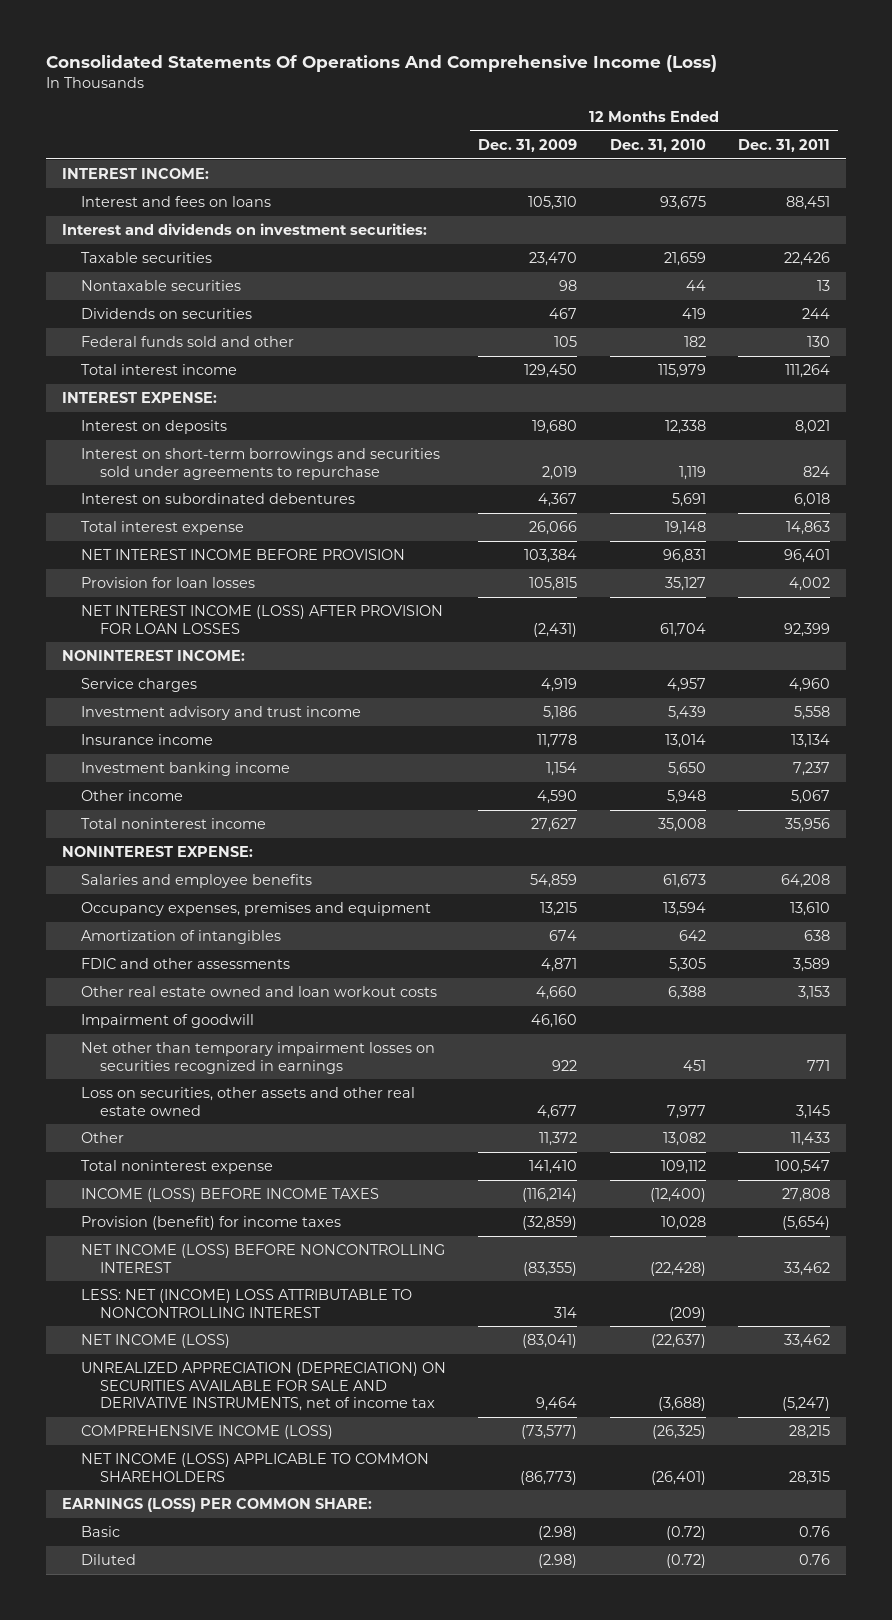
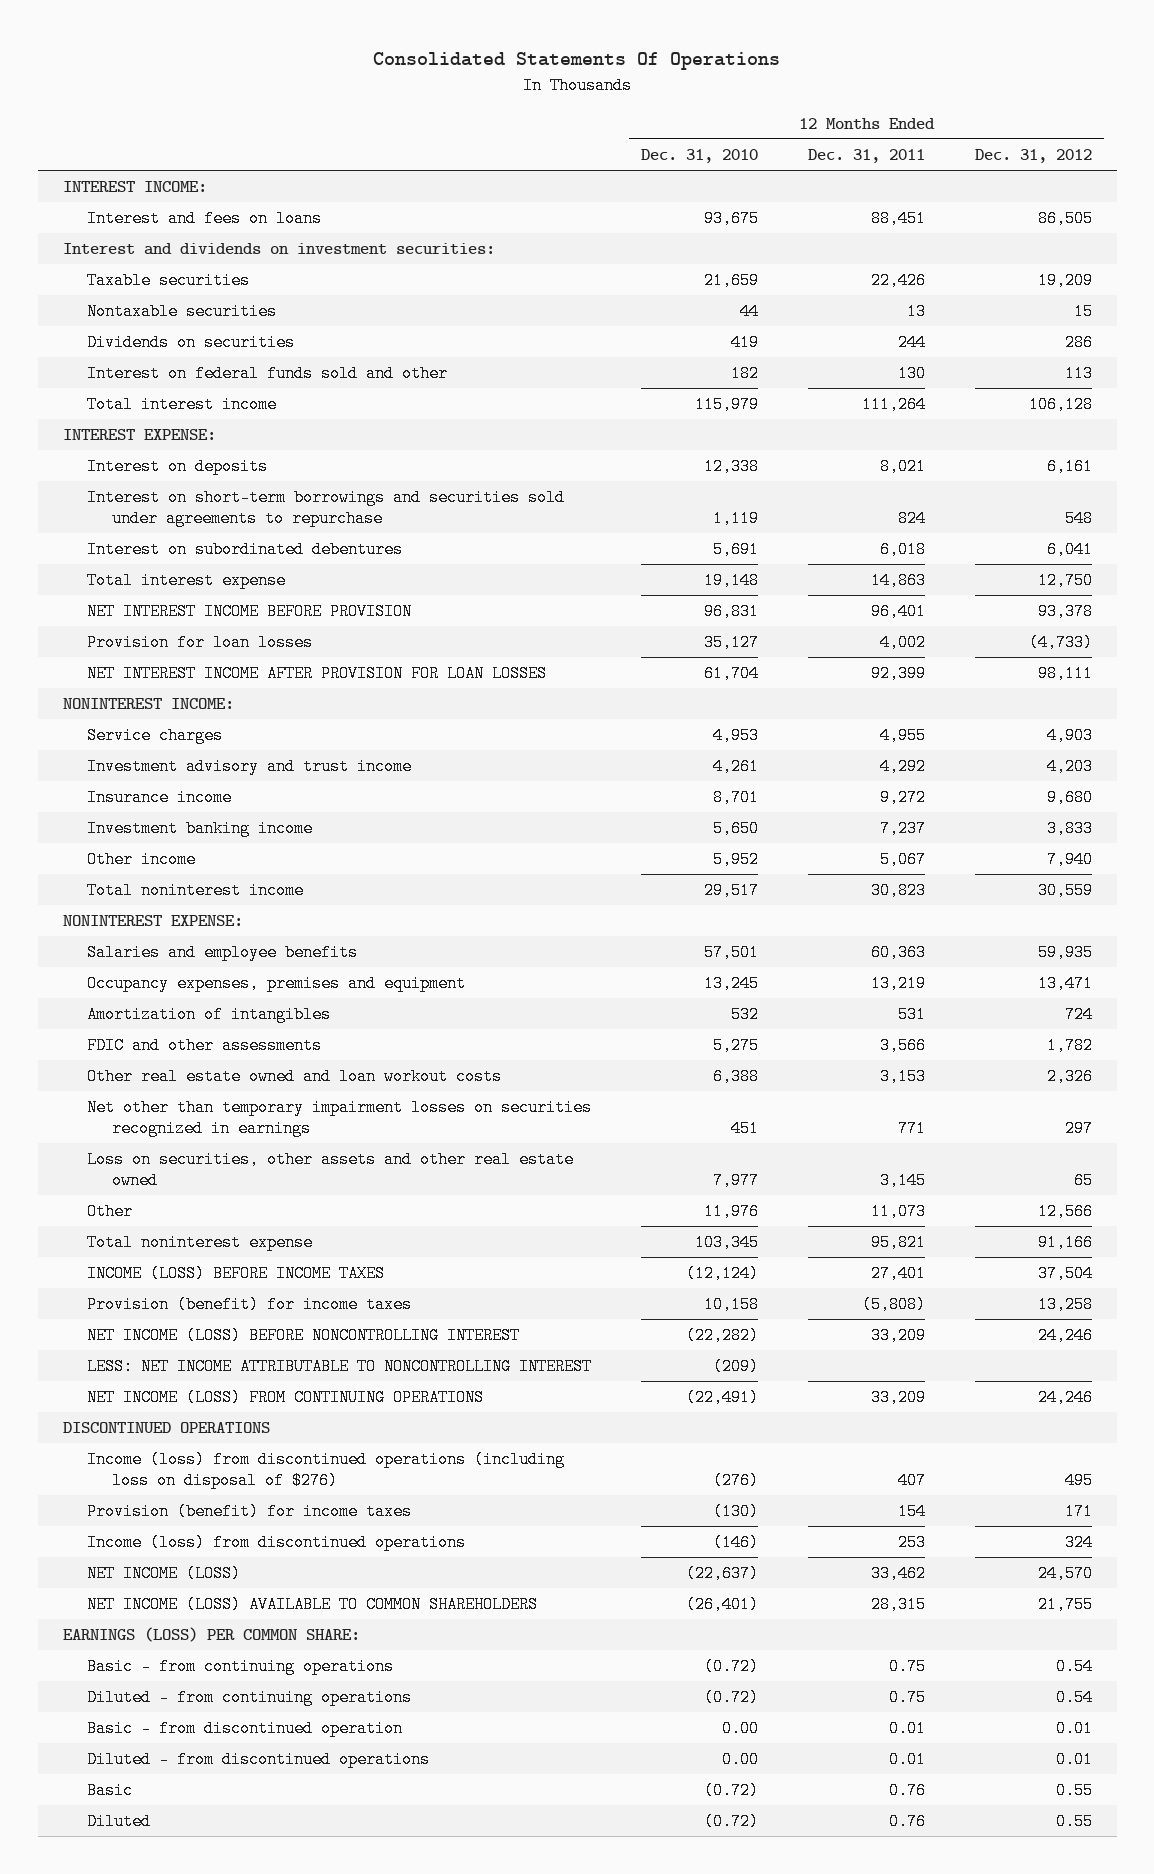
[45,55,717,73] Consolidated Statements Of Operations And Comprehensive Income (Loss) -> [373,52,781,71] Consolidated Statements Of Operations
[478,138,578,152] Dec. 31, 2009 -> none
none -> [974,149,1092,164] Dec. 31, 2012
[81,336,295,348] Federal funds sold and other -> [87,365,449,383] Interest on federal funds sold and other
[81,605,444,634] NET INTEREST INCOME (LOSS) AFTER PROVISION FOR LOAN LOSSES -> [87,665,548,683] NET INTEREST INCOME AFTER PROVISION FOR LOAN LOSSES
[666,678,706,693] 4,957 -> [713,727,760,745] 4,953
[789,678,831,693] 4,960 -> [880,727,927,745] 4,955
[667,706,706,721] 5,439 -> [713,758,760,776] 4,261
[794,706,831,721] 5,558 -> [880,758,927,776] 4,292
[664,734,706,749] 13,014 -> [713,789,760,807] 8,701
[791,734,831,749] 13,134 -> [880,789,927,807] 9,272
[666,790,706,805] 5,948 -> [713,851,760,869] 5,952
[657,818,706,833] 35,008 -> [704,882,760,900] 29,517
[785,818,831,833] 35,956 -> [871,882,927,900] 30,823
[662,874,706,889] 61,673 -> [704,944,760,962] 57,501
[781,874,831,889] 64,208 -> [871,944,927,962] 60,363
[662,902,706,917] 13,594 -> [704,975,760,993] 13,245
[790,902,831,917] 13,610 -> [871,975,927,993] 13,219
[678,930,706,942] 642 -> [731,1006,760,1024] 532
[804,930,831,942] 638 -> [898,1006,927,1024] 531
[668,958,706,973] 5,305 -> [713,1037,760,1055] 5,275
[793,958,831,973] 3,589 -> [880,1037,927,1055] 3,566
[81,1014,255,1029] Impairment of goodwill -> none
[662,1132,706,1147] 13,082 -> [704,1203,760,1221] 11,976
[791,1132,831,1147] 11,433 -> [871,1203,927,1221] 11,073
[660,1160,706,1175] 109,112 -> [695,1234,760,1252] 103,345
[775,1160,831,1175] 100,547 -> [871,1234,927,1252] 95,821
[649,1188,706,1203] (12,400) -> [686,1265,760,1283] (12,124)
[782,1188,831,1203] 27,808 -> [871,1265,927,1283] 27,401
[660,1216,706,1231] 10,028 -> [704,1296,760,1314] 10,158
[782,1216,831,1231] (5,654) -> [862,1296,927,1314] (5,808)
[649,1261,706,1276] (22,428) -> [686,1327,760,1345] (22,282)
[784,1261,831,1276] 33,462 -> [871,1327,927,1345] 33,209
[81,1289,413,1318] LESS: NET (INCOME) LOSS ATTRIBUTABLE TO NONCONTROLLING INTEREST -> [87,1358,593,1376] LESS: NET INCOME ATTRIBUTABLE TO NONCONTROLLING INTEREST
none -> [87,1389,485,1407] NET INCOME (LOSS) FROM CONTINUING OPERATIONS
none -> [62,1422,270,1434] DISCONTINUED OPERATIONS
none -> [87,1451,566,1490] Income (loss) from discontinued operations (including loss on disposal of $276)
none -> [87,1503,413,1521] Provision (benefit) for income taxes
none -> [87,1534,467,1552] Income (loss) from discontinued operations
[81,1362,447,1412] UNREALIZED APPRECIATION (DEPRECIATION) ON SECURITIES AVAILABLE FOR SALE AND DERIVATIVE INSTRUMENTS, net of income tax -> none
[81,1425,334,1440] COMPREHENSIVE INCOME (LOSS) -> none
[81,1453,430,1482] NET INCOME (LOSS) APPLICABLE TO COMMON SHAREHOLDERS -> [87,1596,539,1614] NET INCOME (LOSS) AVAILABLE TO COMMON SHAREHOLDERS
none -> [87,1658,395,1676] Basic - from continuing operations
none -> [87,1689,413,1707] Diluted - from continuing operations
none -> [87,1720,404,1738] Basic - from discontinued operation
none -> [87,1751,431,1769] Diluted - from discontinued operations

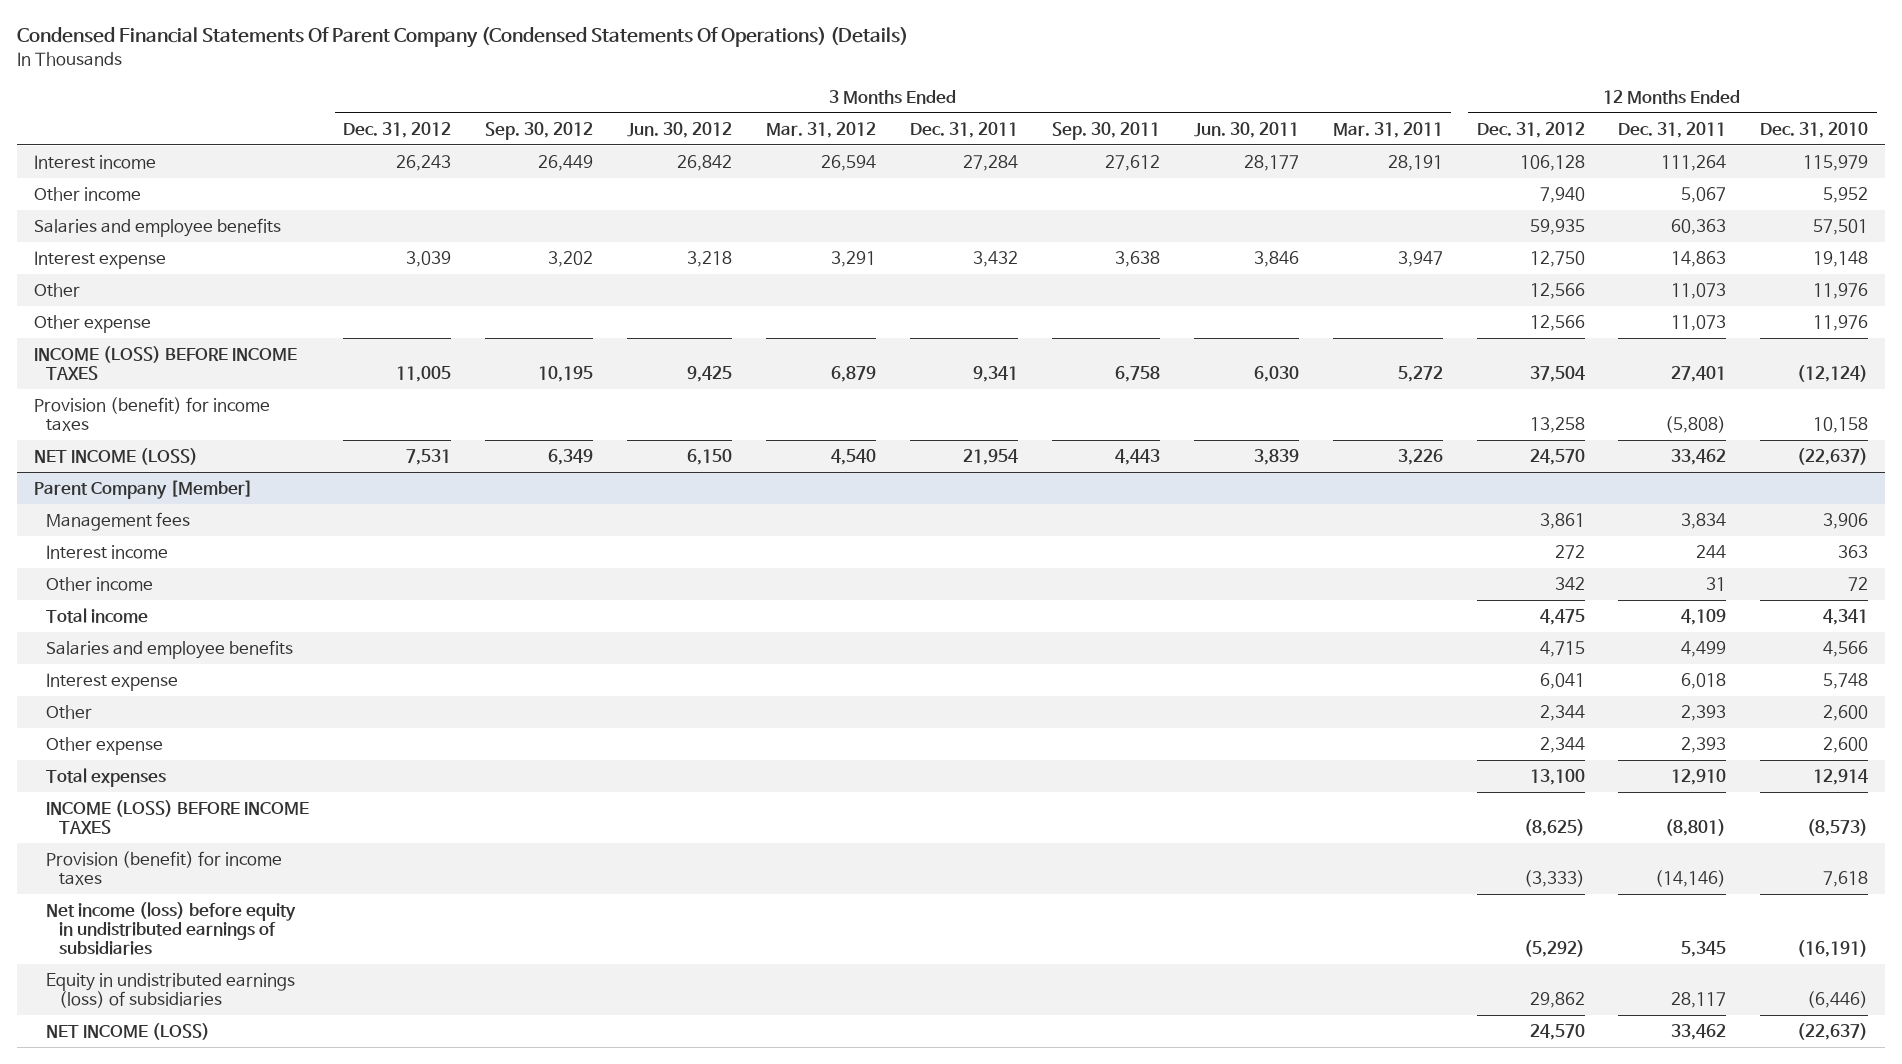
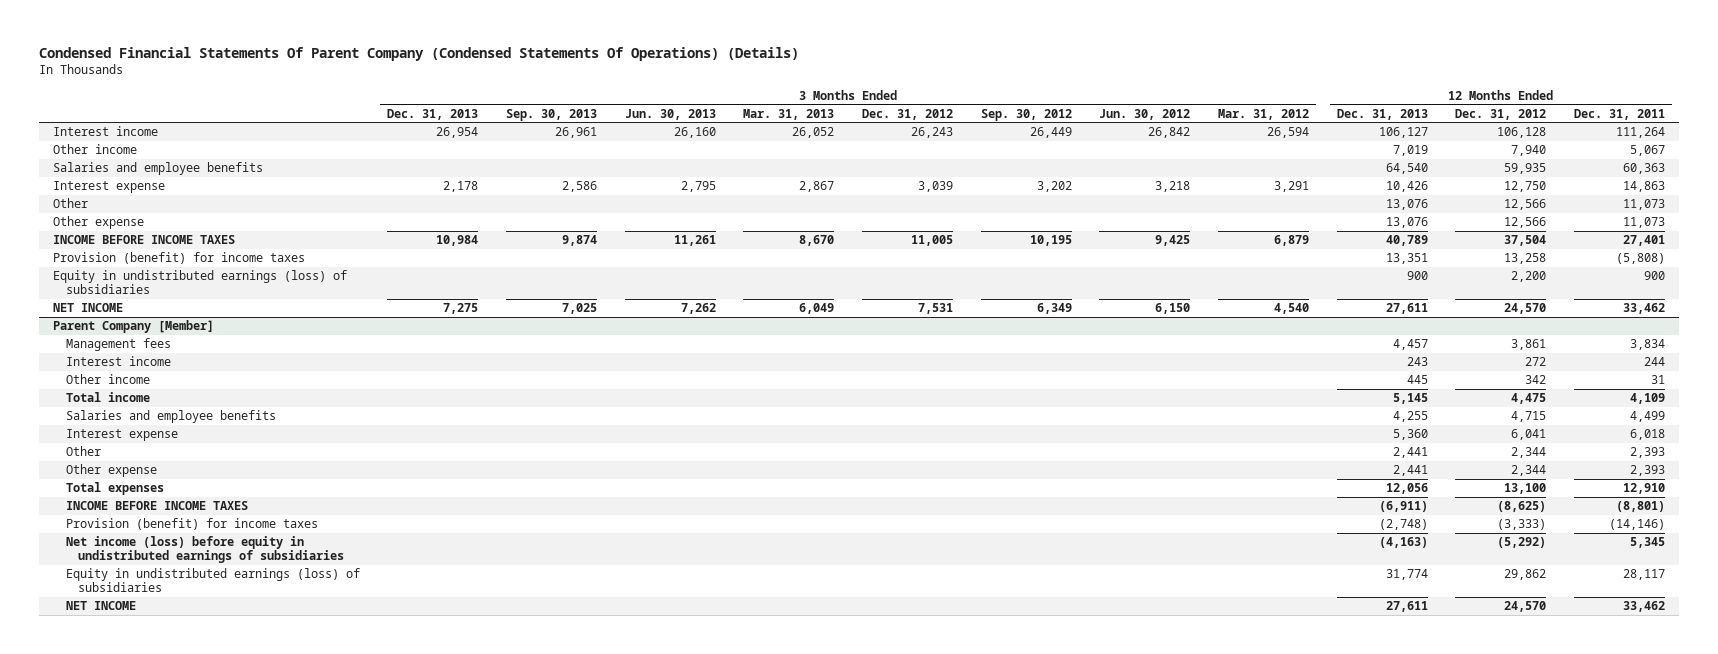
[909,121,1018,138] Dec. 31, 2011 -> none
[1051,121,1160,140] Sep. 30, 2011 -> none
[1193,121,1299,138] Jun. 30, 2011 -> none
[1332,121,1443,138] Mar. 31, 2011 -> none
[1760,121,1869,138] Dec. 31, 2010 -> none
none -> [387,108,479,120] Dec. 31, 2013
none -> [506,108,598,121] Sep. 30, 2013
none -> [624,108,716,120] Jun. 30, 2013
none -> [743,108,835,120] Mar. 31, 2013
none -> [1336,108,1428,120] Dec. 31, 2013
[33,345,297,380] INCOME (LOSS) BEFORE INCOME TAXES -> [53,235,236,245] INCOME BEFORE INCOME TAXES
none -> [53,270,348,295] Equity in undistributed earnings (loss) of subsidiaries
[33,447,198,465] NET INCOME (LOSS) -> [53,303,124,313] NET INCOME
[46,799,310,834] INCOME (LOSS) BEFORE INCOME TAXES -> [65,501,248,511] INCOME BEFORE INCOME TAXES
[46,1022,211,1040] NET INCOME (LOSS) -> [65,601,136,611] NET INCOME

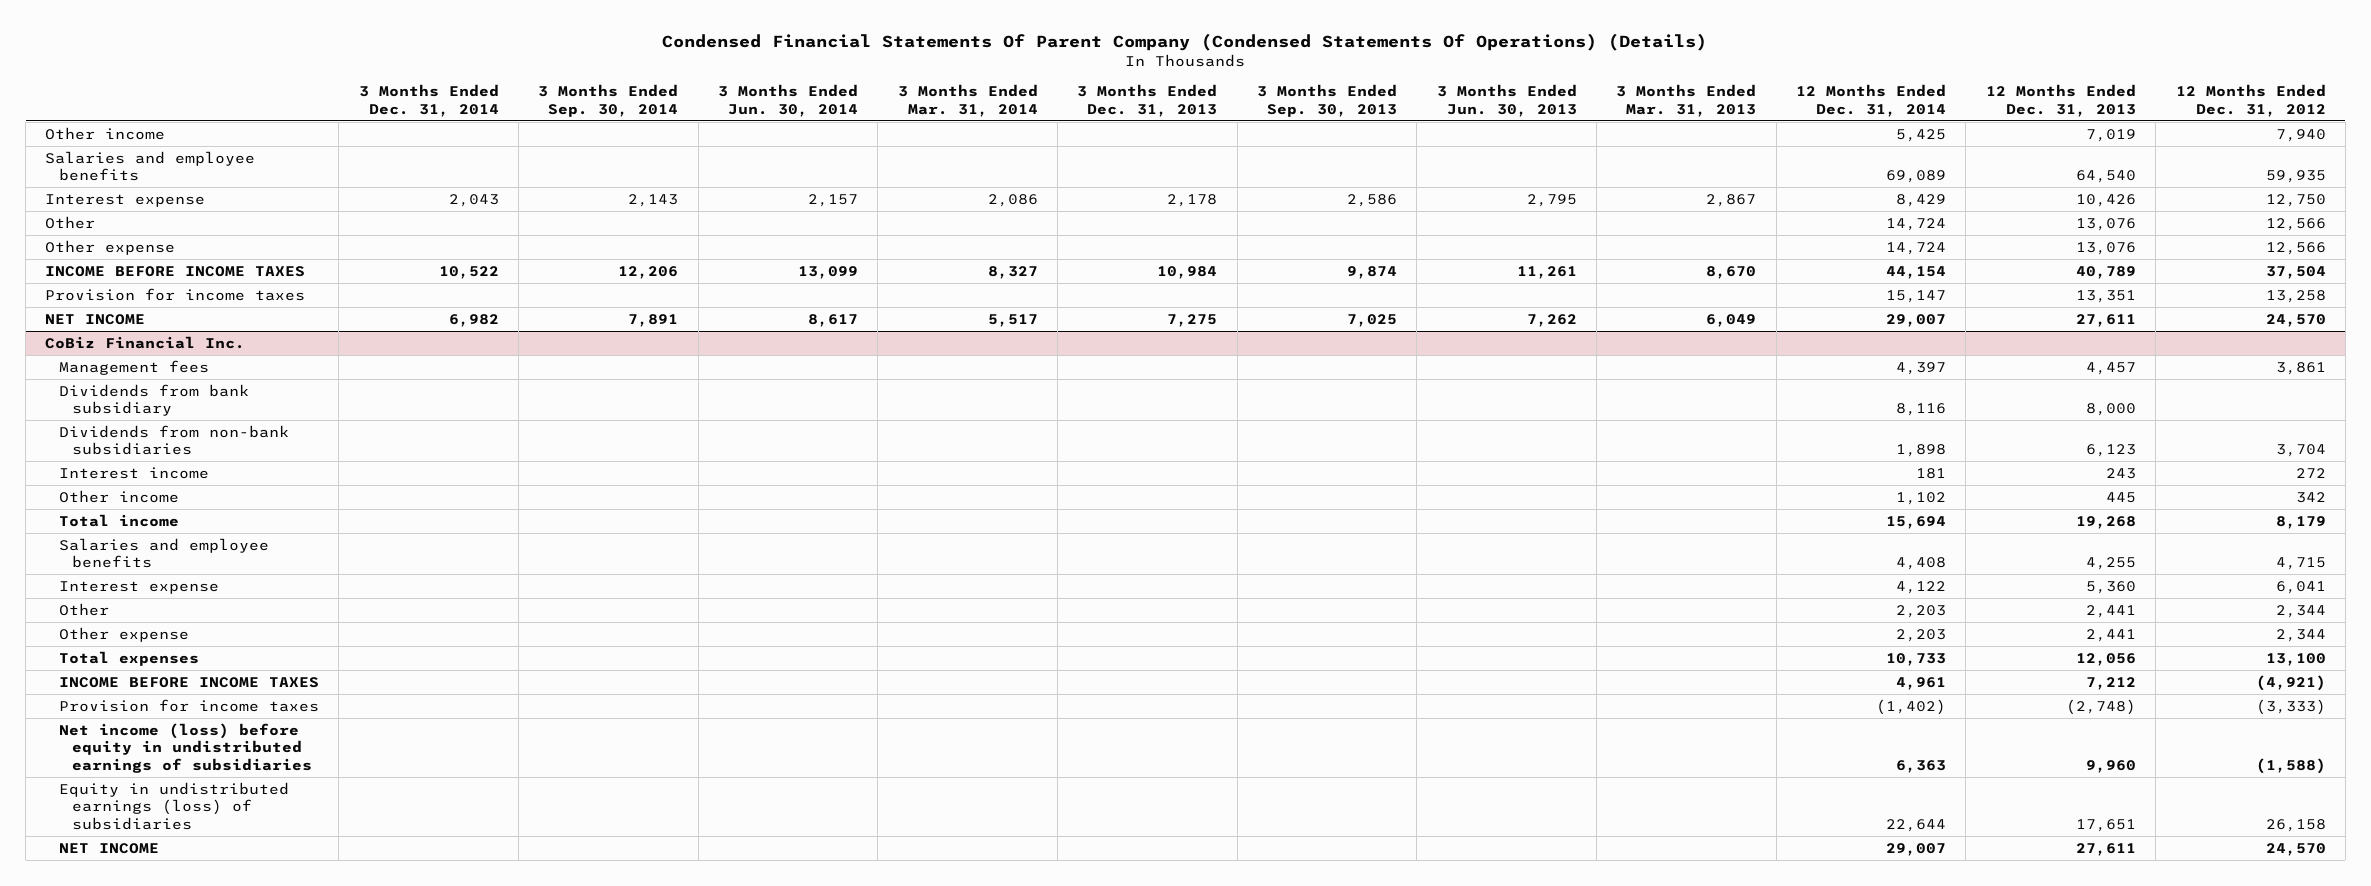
[862,108,954,120] Dec. 31, 2012 -> none
[980,108,1072,121] Sep. 30, 2012 -> none
[1099,108,1191,120] Jun. 30, 2012 -> none
[1218,108,1310,120] Mar. 31, 2012 -> none
[1574,108,1666,120] Dec. 31, 2011 -> none
none -> [358,84,499,117] 3 Months Ended Dec. 31, 2014
none -> [538,84,679,117] 3 Months Ended Sep. 30, 2014
none -> [717,84,858,117] 3 Months Ended Jun. 30, 2014
none -> [897,84,1038,117] 3 Months Ended Mar. 31, 2014
none -> [1796,84,1947,117] 12 Months Ended Dec. 31, 2014
[53,126,159,137] Interest income -> none
[53,270,348,295] Equity in undistributed earnings (loss) of subsidiaries -> none
[53,252,306,265] Provision (benefit) for income taxes -> [45,287,306,301] Provision for income taxes
[53,320,215,334] Parent Company [Member] -> none
none -> [45,335,246,349] CoBiz Financial Inc.
none -> [58,383,249,417] Dividends from bank subsidiary
none -> [58,424,289,456] Dividends from non-bank subsidiaries
[1392,393,1428,405] 5,145 -> [2075,515,2136,529] 19,268
[1511,393,1547,405] 4,475 -> [2275,515,2326,529] 8,179
[1378,501,1428,513] (6,911) -> [2085,676,2136,690] 7,212
[1497,501,1547,513] (8,625) -> [2255,674,2326,691] (4,921)
[65,518,318,531] Provision (benefit) for income taxes -> [58,698,319,712] Provision for income taxes
[1378,537,1428,549] (4,163) -> [2085,759,2136,773] 9,960
[1497,537,1547,549] (5,292) -> [2255,757,2326,774] (1,588)
[1385,569,1428,581] 31,774 -> [2075,818,2136,832] 17,651
[1504,569,1547,581] 29,862 -> [2265,818,2326,832] 26,158

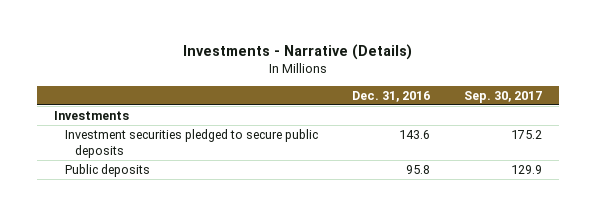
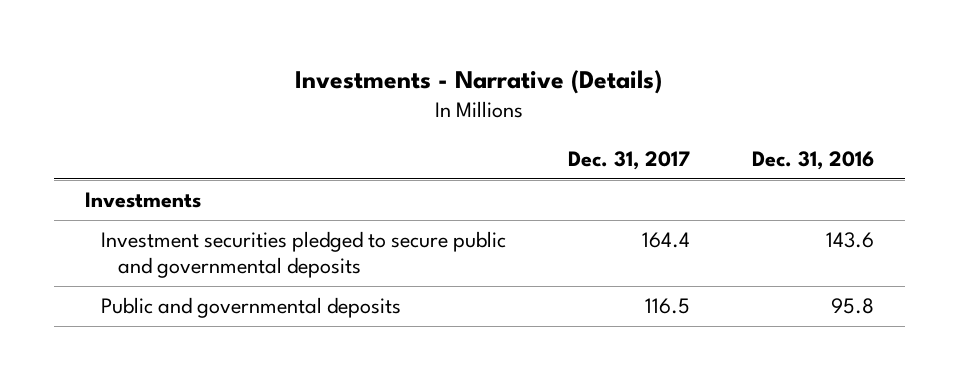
[463,90,542,103] Sep. 30, 2017 -> none
none -> [568,151,691,171] Dec. 31, 2017
[64,128,318,158] Investment securities pledged to secure public deposits -> [101,231,507,279] Investment securities pledged to secure public and governmental deposits
[64,163,150,177] Public deposits -> [101,297,402,319] Public and governmental deposits

